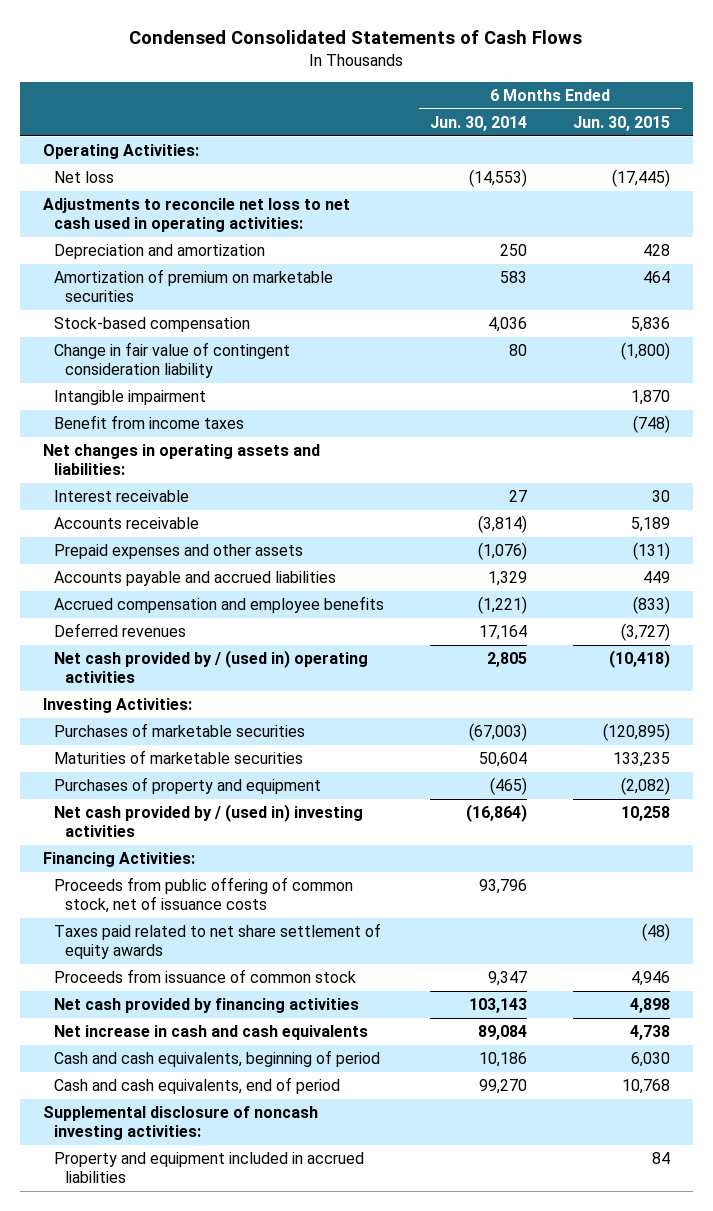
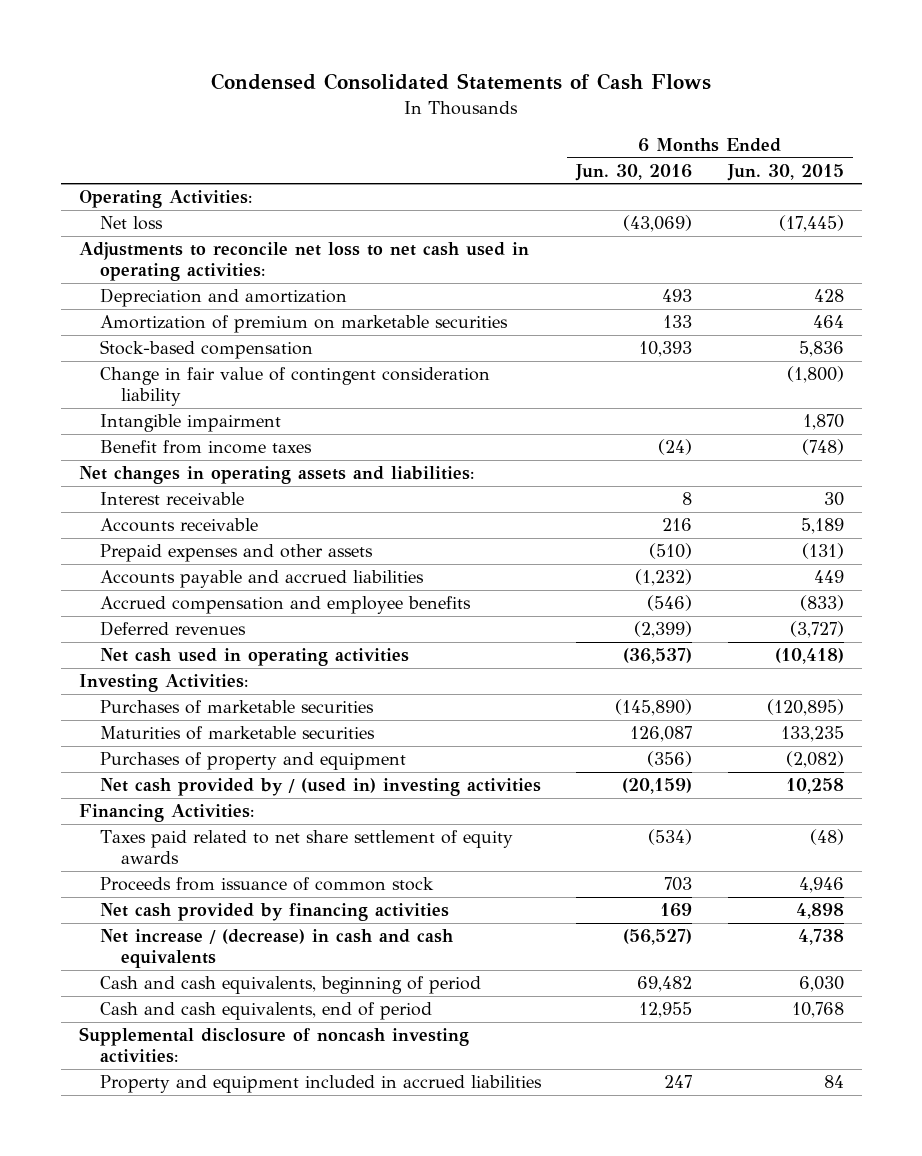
[430,115,528,131] Jun. 30, 2014 -> none
none -> [575,163,693,181] Jun. 30, 2016
[54,650,369,683] Net cash provided by / (used in) operating activities -> [99,648,409,667] Net cash used in operating activities
[54,877,354,913] Proceeds from public offering of common stock, net of issuance costs -> none
[54,1025,369,1041] Net increase in cash and cash equivalents -> [99,929,453,969] Net increase / (decrease) in cash and cash equivalents

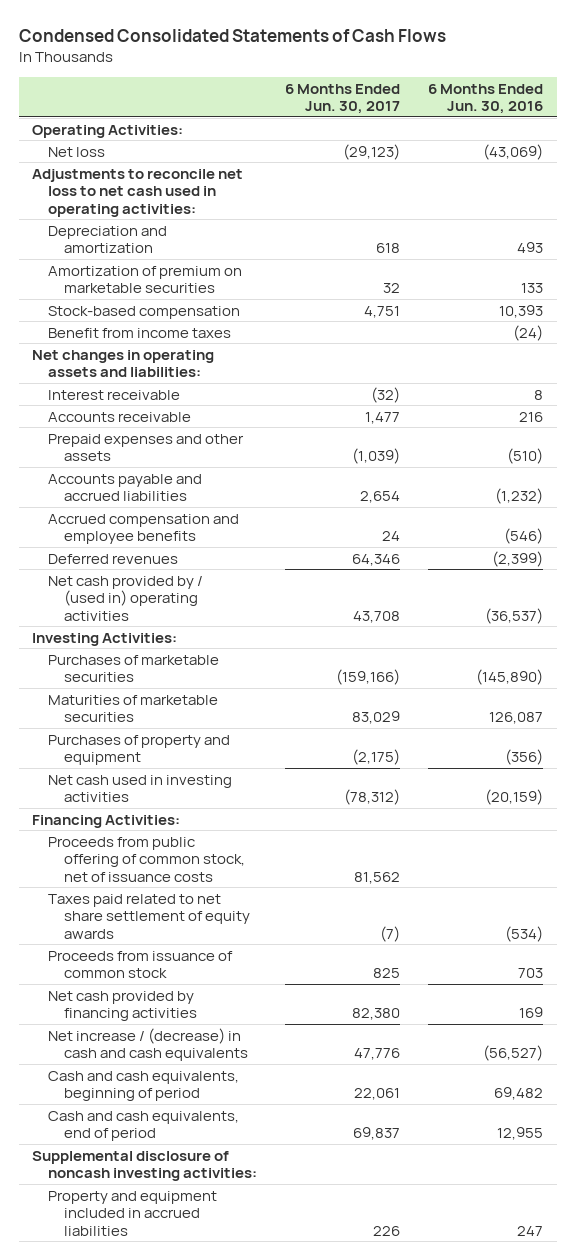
[726,163,844,181] Jun. 30, 2015 -> none
none -> [285,83,401,115] 6 Months Ended Jun. 30, 2017
[99,367,490,407] Change in fair value of contingent consideration liability -> none
[99,414,281,433] Intangible impairment -> none
[99,648,409,667] Net cash used in operating activities -> [48,575,204,621] Net cash provided by / (used in) operating activities
[99,778,541,797] Net cash provided by / (used in) investing activities -> [48,774,233,803] Net cash used in investing activities
none -> [48,836,245,882] Proceeds from public offering of common stock, net of issuance costs

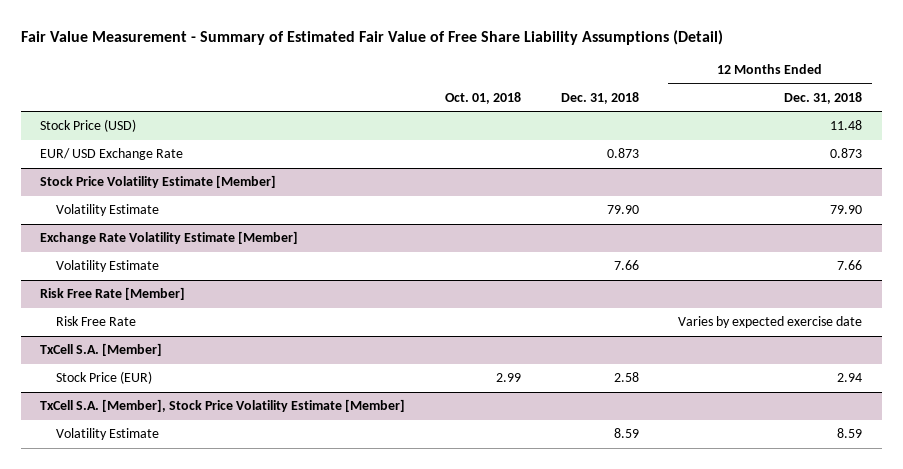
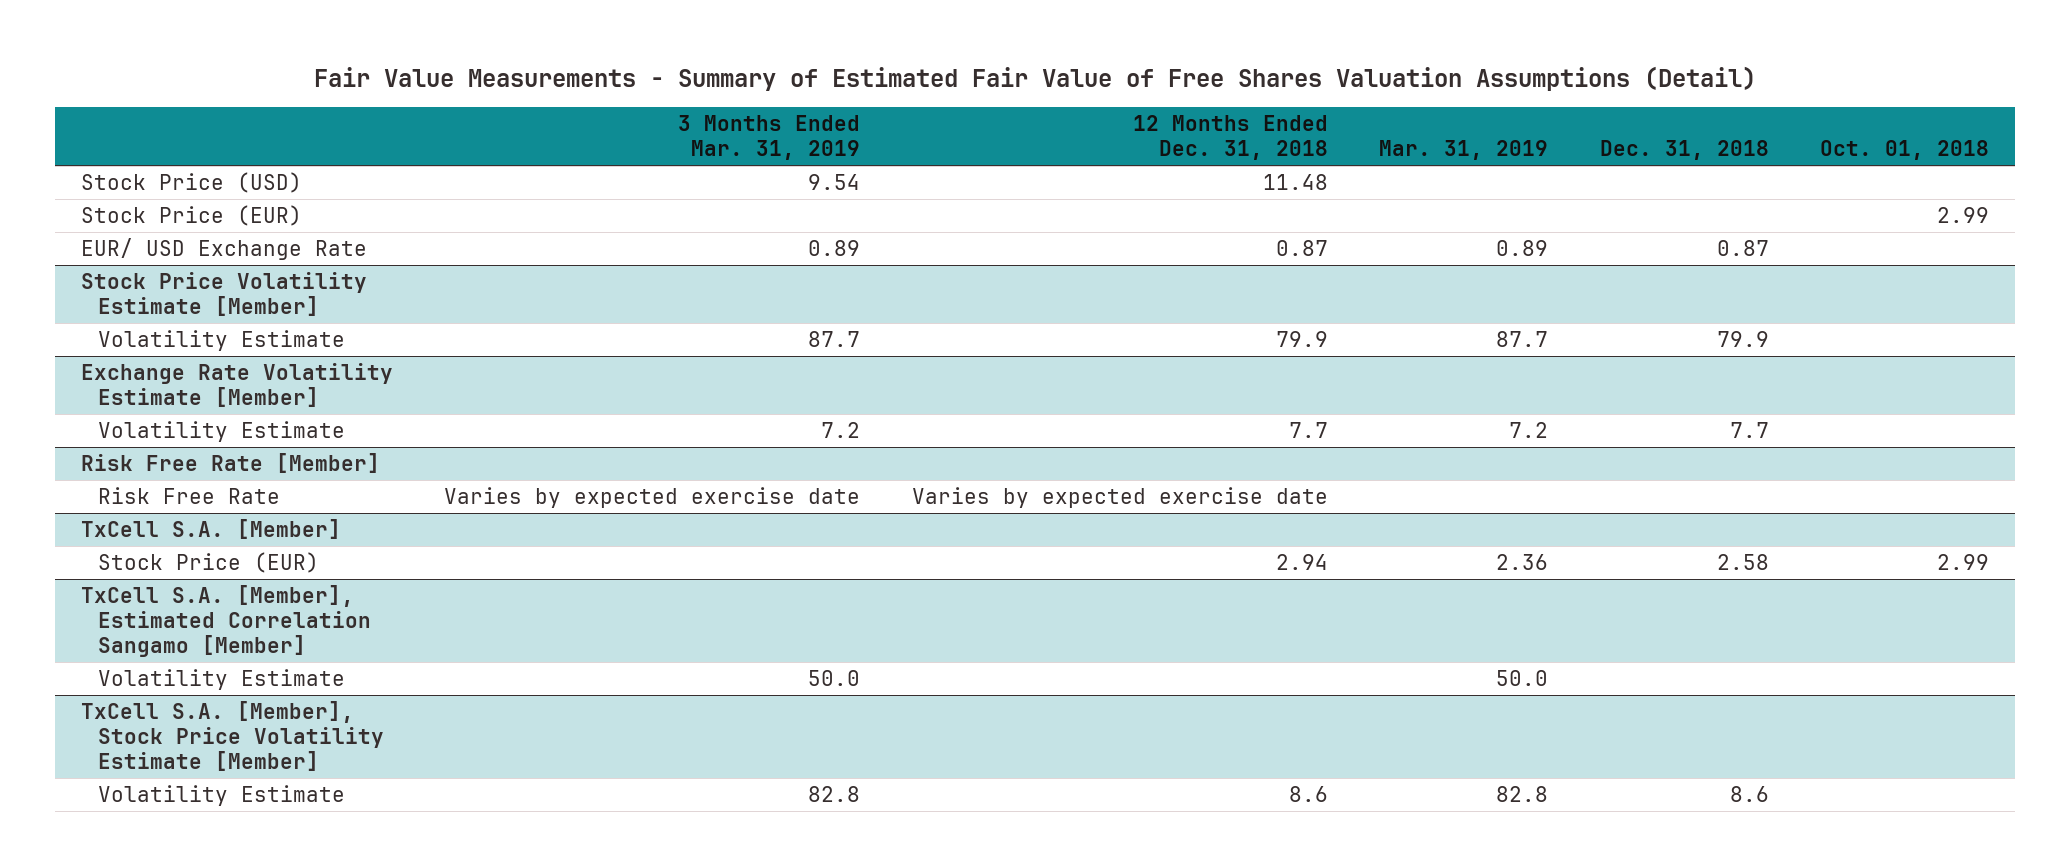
[20,29,723,45] Fair Value Measurement - Summary of Estimated Fair Value of Free Share Liability Assumptions (Detail) -> [313,65,1756,91] Fair Value Measurements - Summary of Estimated Fair Value of Free Shares Valuation Assumptions (Detail)
none -> [678,115,861,161] 3 Months Ended Mar. 31, 2019
none -> [1379,140,1549,161] Mar. 31, 2019
none -> [80,204,302,226] Stock Price (EUR)
[606,148,639,159] 0.873 -> [1716,239,1769,256] 0.87
[830,148,863,159] 0.873 -> [1275,239,1328,256] 0.87
[606,205,639,215] 79.90 -> [1716,330,1769,347] 79.9
[830,205,863,215] 79.90 -> [1275,330,1328,347] 79.9
[613,260,639,271] 7.66 -> [1729,421,1769,438] 7.7
[837,260,863,271] 7.66 -> [1288,421,1328,438] 7.7
none -> [80,584,372,658] TxCell S.A. [Member], Estimated Correlation Sangamo [Member]
none -> [98,668,346,690] Volatility Estimate
[613,428,639,439] 8.59 -> [1729,785,1769,802] 8.6
[837,428,863,439] 8.59 -> [1288,785,1328,802] 8.6

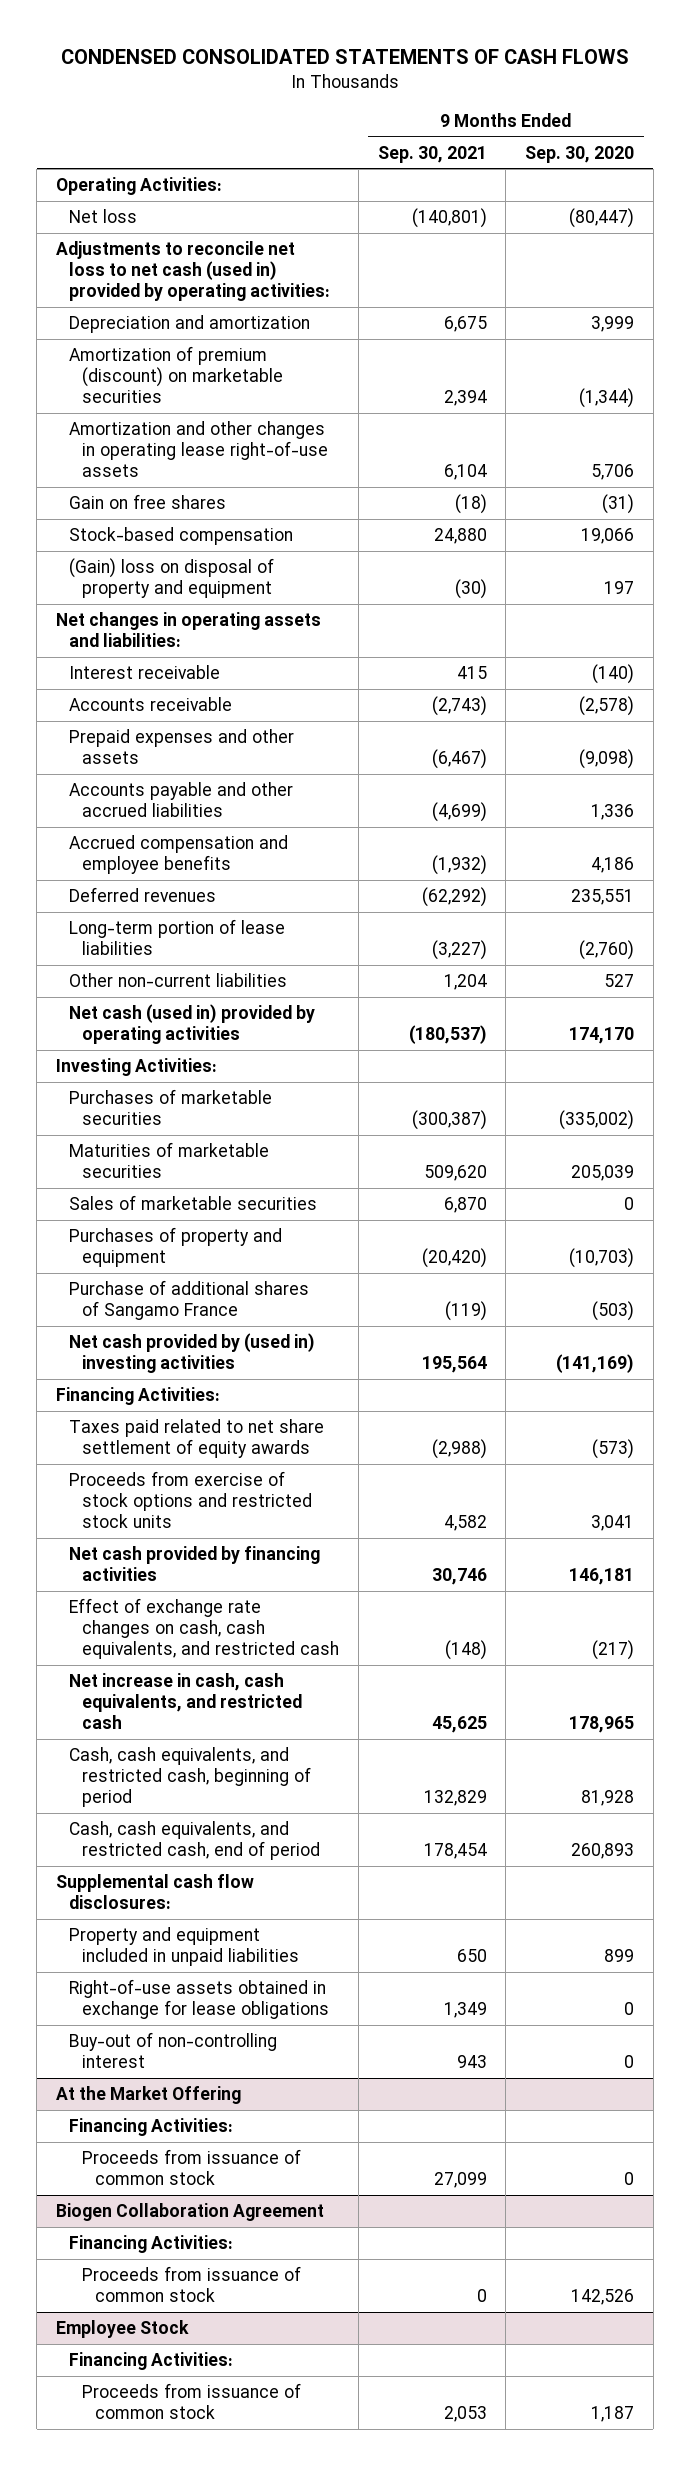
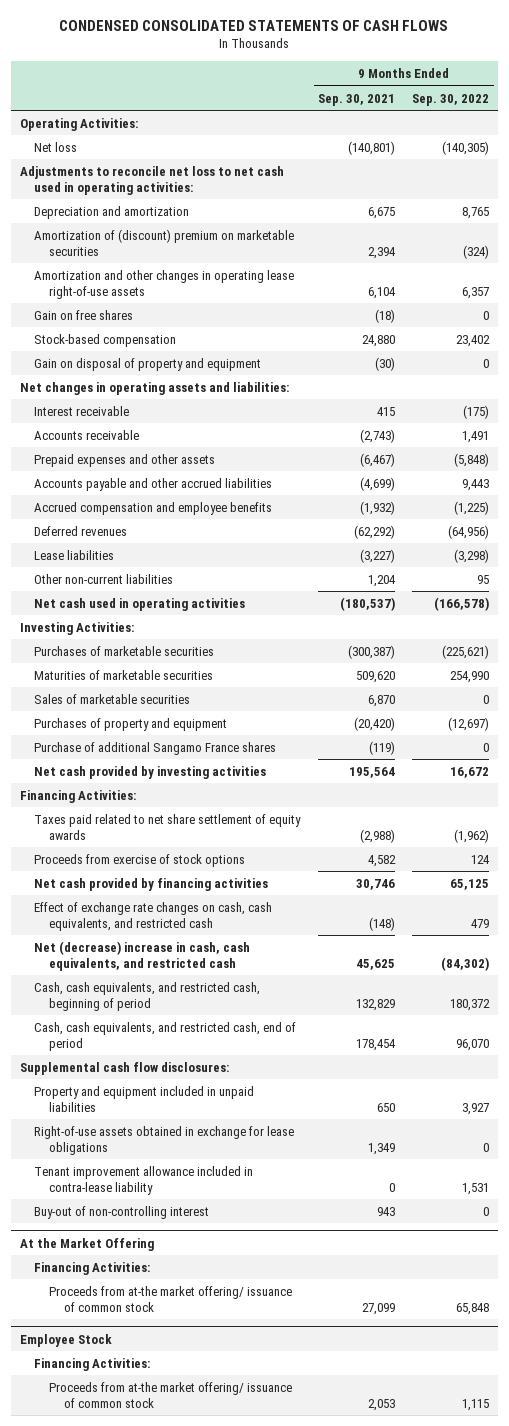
[525,145,635,163] Sep. 30, 2020 -> none
none -> [412,93,490,106] Sep. 30, 2022
[56,241,331,302] Adjustments to reconcile net loss to net cash (used in) provided by operating activities: -> [19,165,284,195] Adjustments to reconcile net loss to net cash used in operating activities:
[69,346,284,404] Amortization of premium (discount) on marketable securities -> [34,228,295,256] Amortization of (discount) premium on marketable securities
[69,558,275,599] (Gain) loss on disposal of property and equipment -> [34,357,262,371] Gain on disposal of property and equipment
[69,919,286,956] Long-term portion of lease liabilities -> [34,549,115,560] Lease liabilities
[69,1004,316,1045] Net cash (used in) provided by operating activities -> [34,597,246,611] Net cash used in operating activities
[69,1280,310,1321] Purchase of additional shares of Sangamo France -> [34,741,277,755] Purchase of additional Sangamo France shares
[69,1333,316,1374] Net cash provided by (used in) investing activities -> [34,765,267,779] Net cash provided by investing activities
[69,1471,313,1529] Proceeds from exercise of stock options and restricted stock units -> [34,853,246,867] Proceeds from exercise of stock options
[69,1673,303,1730] Net increase in cash, cash equivalents, and restricted cash -> [34,940,251,971] Net (decrease) increase in cash, cash equivalents, and restricted cash
none -> [34,1165,254,1195] Tenant improvement allowance included in contra-lease liability
[56,2203,325,2222] Biogen Collaboration Agreement -> none
[69,2235,234,2254] Financing Activities: -> none
[82,2266,302,2303] Proceeds from issuance of common stock -> none
[82,2149,302,2186] Proceeds from issuance of common stock -> [49,1285,293,1312] Proceeds from at-the market offering/ issuance of common stock
[82,2383,302,2420] Proceeds from issuance of common stock -> [49,1381,293,1408] Proceeds from at-the market offering/ issuance of common stock

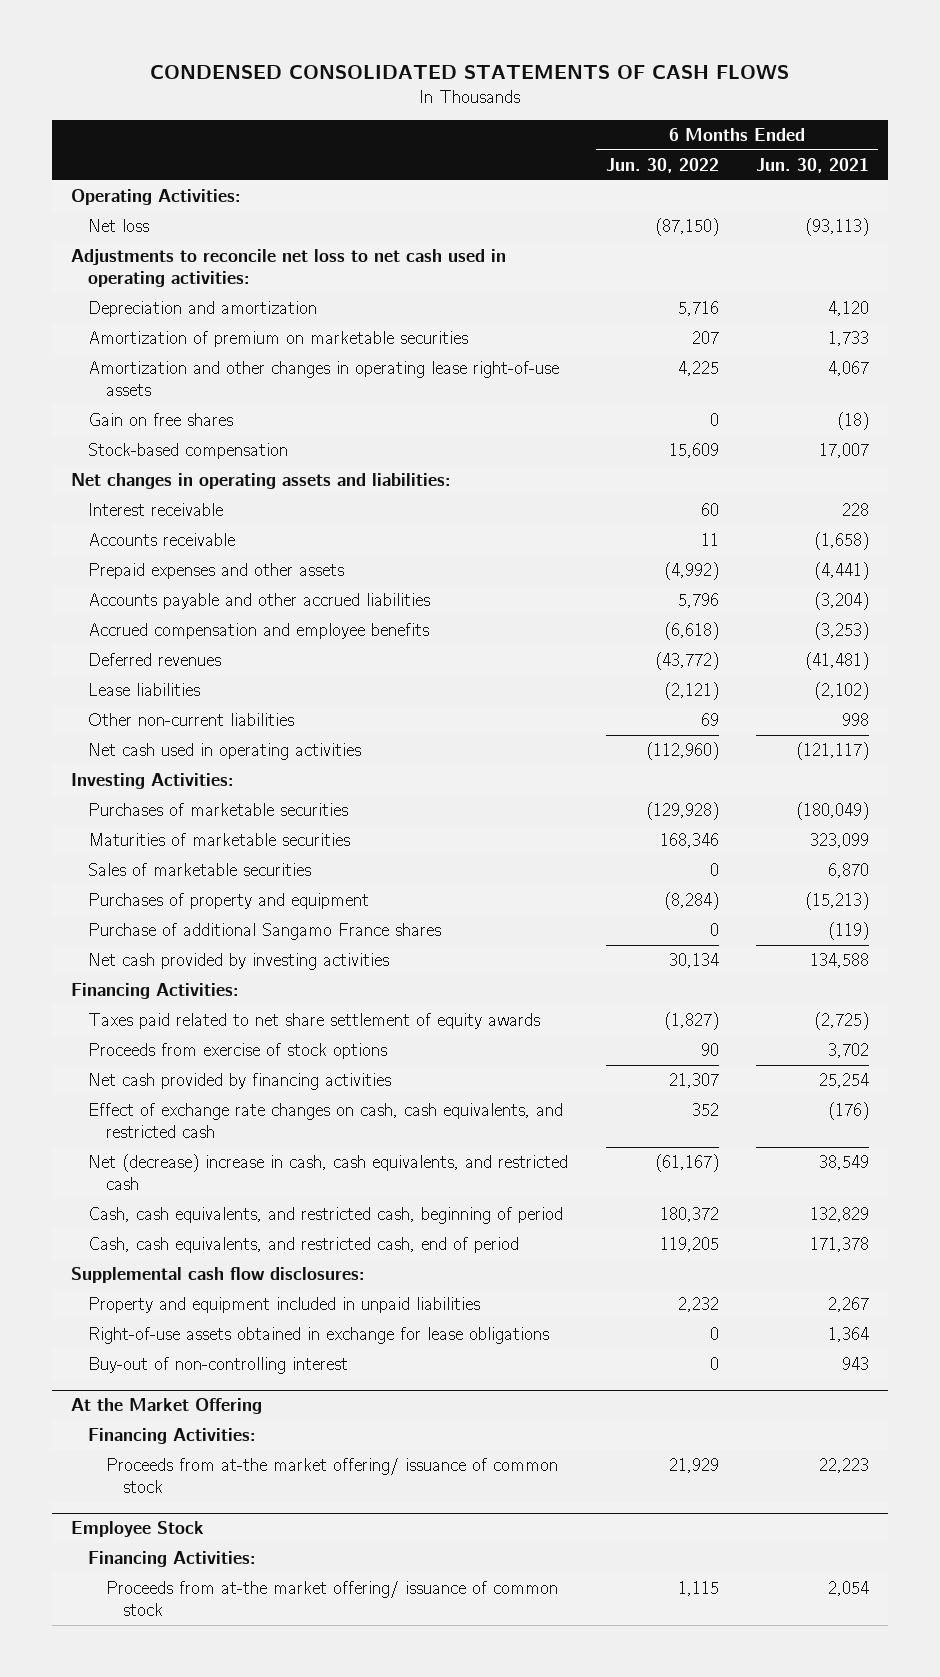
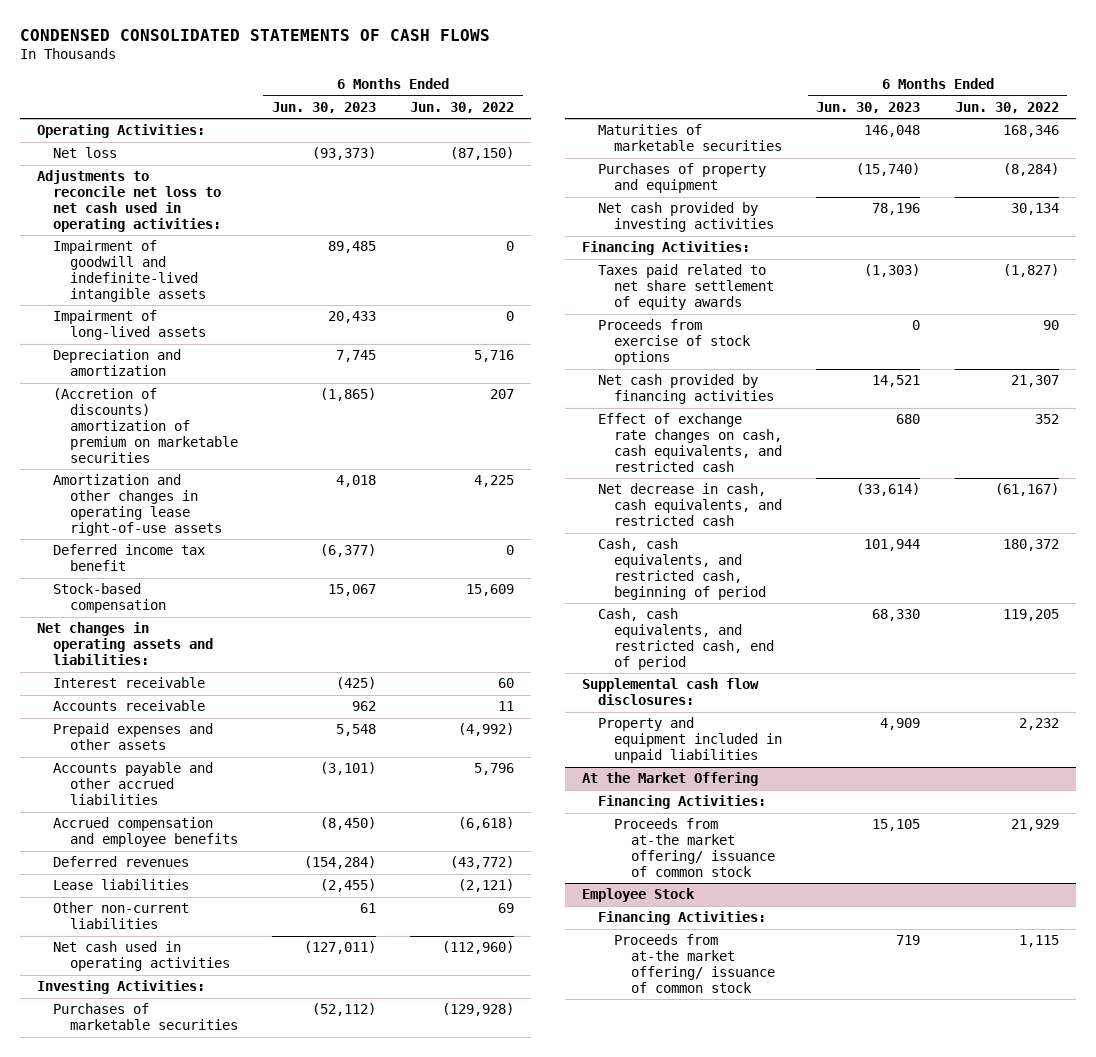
[755,157,869,173] Jun. 30, 2021 -> none
none -> [271,101,376,113] Jun. 30, 2023
none -> [53,240,206,302] Impairment of goodwill and indefinite-lived intangible assets
none -> [53,310,206,341] Impairment of long-lived assets
[88,330,469,347] Amortization of premium on marketable securities -> [53,388,238,463] (Accretion of discounts) amortization of premium on marketable securities
[88,412,234,426] Gain on free shares -> none
none -> [53,544,206,572] Deferred income tax benefit
[88,862,312,876] Sales of marketable securities -> none
[88,922,442,940] Purchase of additional Sangamo France shares -> none
[88,1153,569,1191] Net (decrease) increase in cash, cash equivalents, and restricted cash -> [597,483,783,526] Net decrease in cash, cash equivalents, and restricted cash
[88,1326,550,1344] Right-of-use assets obtained in exchange for lease obligations -> none
[88,1356,349,1374] Buy-out of non-controlling interest -> none

